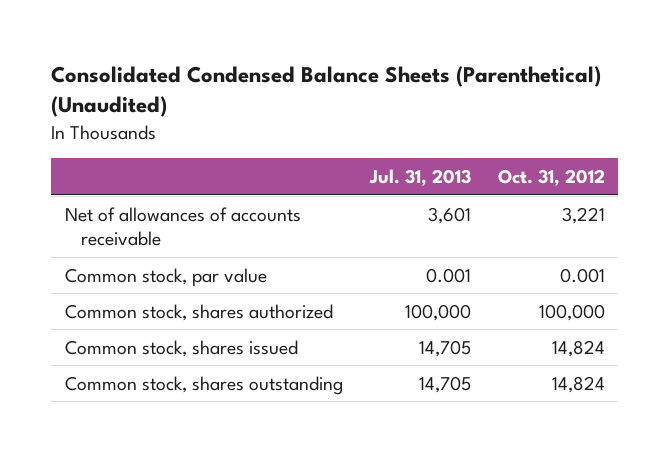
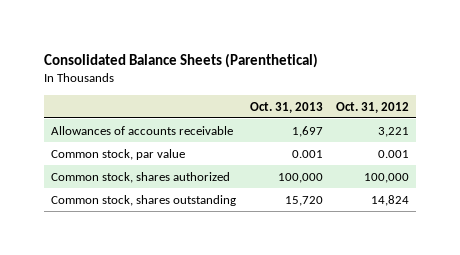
[51,65,602,118] Consolidated Condensed Balance Sheets (Parenthetical) (Unaudited) -> [44,52,319,68] Consolidated Balance Sheets (Parenthetical)
[368,168,471,186] Jul. 31, 2013 -> none
none -> [249,101,323,113] Oct. 31, 2013
[64,206,301,247] Net of allowances of accounts receivable -> [51,125,234,135] Allowances of accounts receivable
[64,339,298,357] Common stock, shares issued -> none

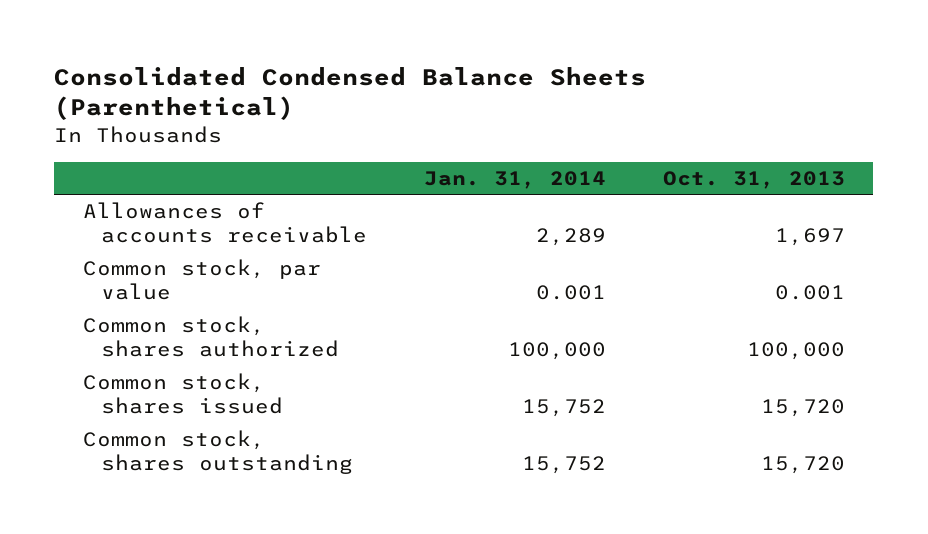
[44,52,319,68] Consolidated Balance Sheets (Parenthetical) -> [54,66,647,121] Consolidated Condensed Balance Sheets (Parenthetical)
[336,101,410,113] Oct. 31, 2012 -> none
none -> [423,170,606,189] Jan. 31, 2014
none -> [83,373,283,415] Common stock, shares issued

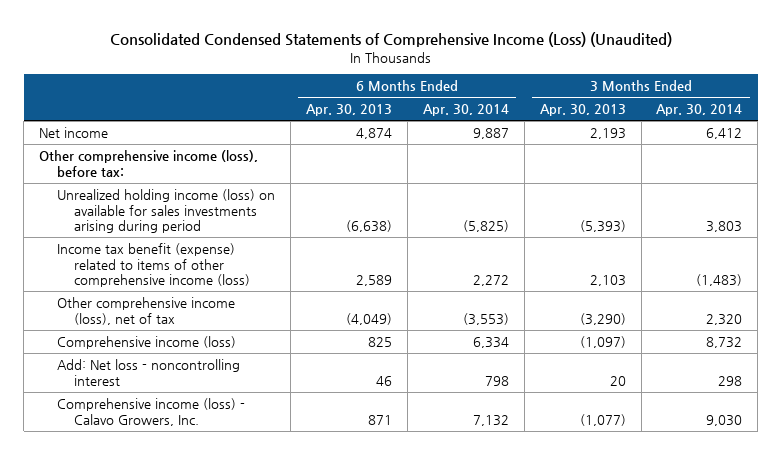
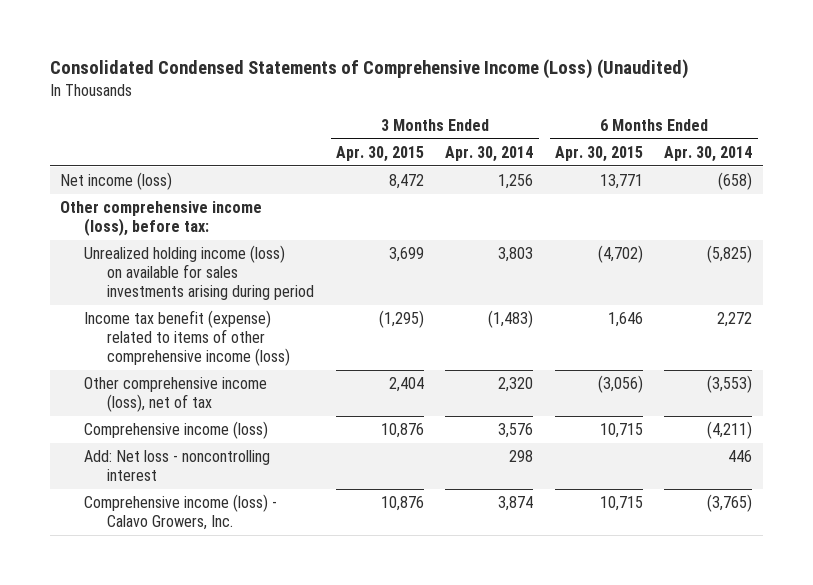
[305,104,392,117] Apr. 30, 2013 -> none
[539,104,626,117] Apr. 30, 2013 -> none
none -> [335,145,424,162] Apr. 30, 2015
none -> [554,145,643,162] Apr. 30, 2015
[39,126,109,138] Net income -> [60,172,173,191] Net income (loss)
[472,127,509,139] 9,887 -> [718,172,753,191] (658)
[706,127,743,139] 6,412 -> [498,174,534,190] 1,256
[472,336,509,348] 6,334 -> [707,421,753,440] (4,211)
[706,336,743,348] 8,732 -> [498,423,534,439] 3,576
[484,375,509,386] 798 -> [728,450,753,463] 446
[472,414,509,426] 7,132 -> [707,494,753,513] (3,765)
[706,414,743,426] 9,030 -> [498,496,534,512] 3,874

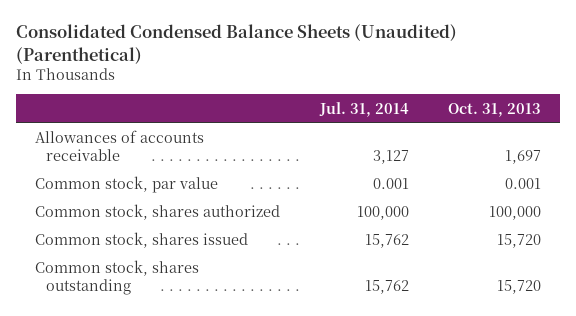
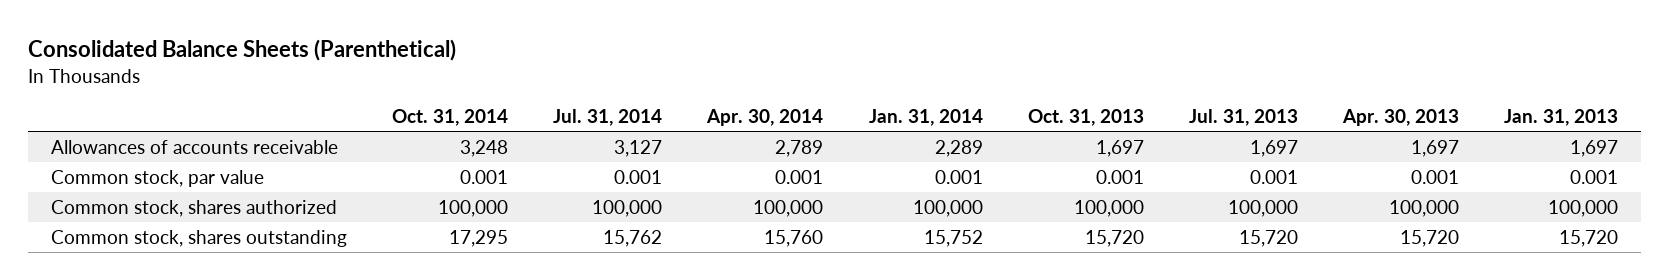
[15,24,457,64] Consolidated Condensed Balance Sheets (Unaudited) (Parenthetical) -> [28,39,457,62] Consolidated Balance Sheets (Parenthetical)
none -> [392,109,509,127] Oct. 31, 2014
none -> [706,109,824,127] Apr. 30, 2014
none -> [868,109,983,127] Jan. 31, 2014
none -> [1188,109,1298,127] Jul. 31, 2013
none -> [1342,109,1460,127] Apr. 30, 2013
none -> [1504,109,1619,127] Jan. 31, 2013
[35,232,249,249] Common stock, shares issued -> none

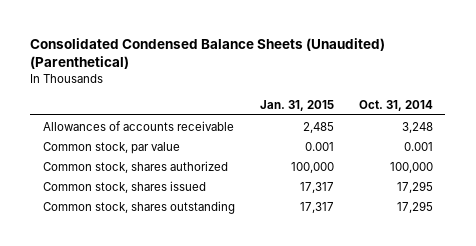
[28,39,457,62] Consolidated Balance Sheets (Parenthetical) -> [30,37,386,69] Consolidated Condensed Balance Sheets (Unaudited) (Parenthetical)
[553,109,663,127] Jul. 31, 2014 -> none
[706,109,824,127] Apr. 30, 2014 -> none
[868,109,983,127] Jan. 31, 2014 -> none
[1027,109,1144,127] Oct. 31, 2013 -> none
[1188,109,1298,127] Jul. 31, 2013 -> none
[1342,109,1460,127] Apr. 30, 2013 -> none
[1504,109,1619,127] Jan. 31, 2013 -> none
none -> [259,99,334,111] Jan. 31, 2015
none -> [42,180,206,193] Common stock, shares issued

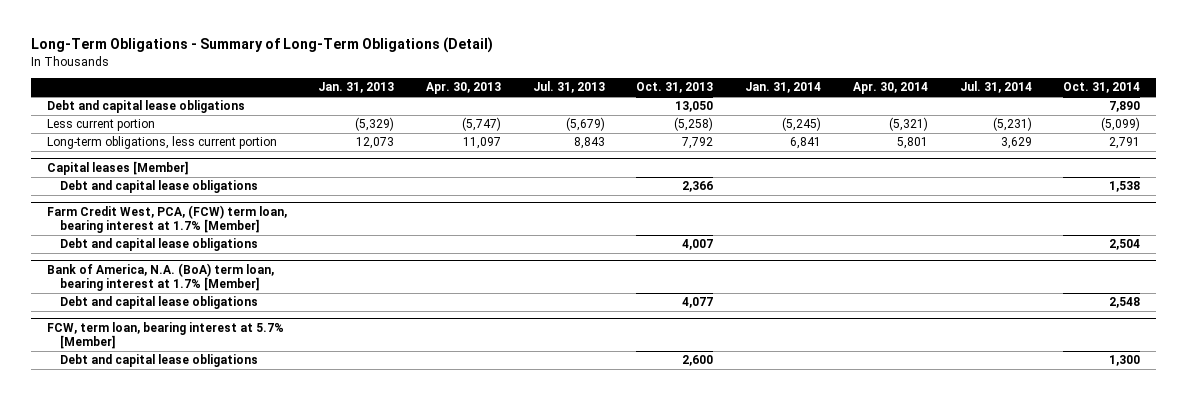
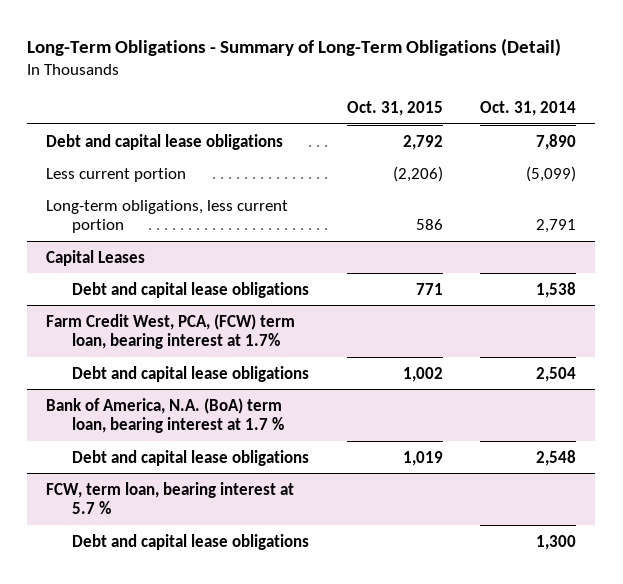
[318,82,395,94] Jan. 31, 2013 -> none
[426,82,502,95] Apr. 30, 2013 -> none
[532,81,605,94] Jul. 31, 2013 -> none
[636,82,714,94] Oct. 31, 2013 -> none
[745,82,822,94] Jan. 31, 2014 -> none
[852,82,928,95] Apr. 30, 2014 -> none
[959,81,1032,94] Jul. 31, 2014 -> none
none -> [346,100,443,116] Oct. 31, 2015
[46,160,188,175] Capital leases [Member] -> [46,249,146,266] Capital Leases
[46,204,287,234] Farm Credit West, PCA, (FCW) term loan, bearing interest at 1.7% [Member] -> [46,313,296,350] Farm Credit West, PCA, (FCW) term loan, bearing interest at 1.7%
[46,262,274,292] Bank of America, N.A. (BoA) term loan, bearing interest at 1.7% [Member] -> [46,397,284,434] Bank of America, N.A. (BoA) term loan, bearing interest at 1.7 %
[46,321,284,350] FCW, term loan, bearing interest at 5.7% [Member] -> [46,481,295,515] FCW, term loan, bearing interest at 5.7 %

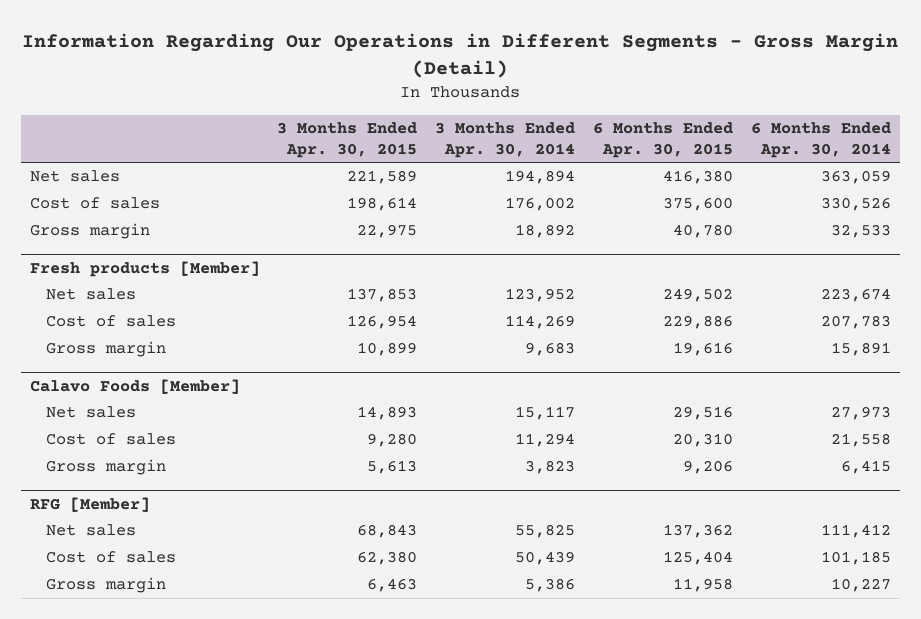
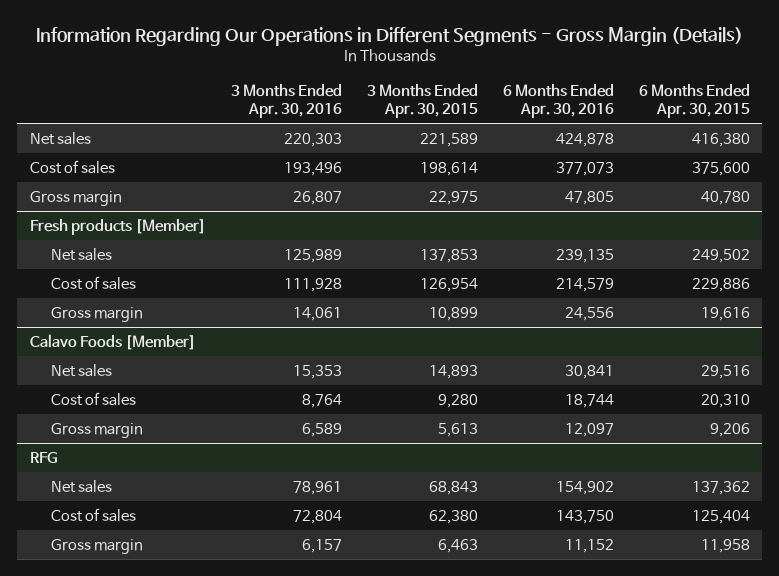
[22,33,899,79] Information Regarding Our Operations in Different Segments - Gross Margin (Detail) -> [35,26,743,46] Information Regarding Our Operations in Different Segments - Gross Margin (Details)
[435,122,576,158] 3 Months Ended Apr. 30, 2014 -> none
[750,122,891,158] 6 Months Ended Apr. 30, 2014 -> none
none -> [230,84,342,119] 3 Months Ended Apr. 30, 2016
none -> [502,84,614,119] 6 Months Ended Apr. 30, 2016
[29,496,150,512] RFG [Member] -> [29,451,58,463] RFG

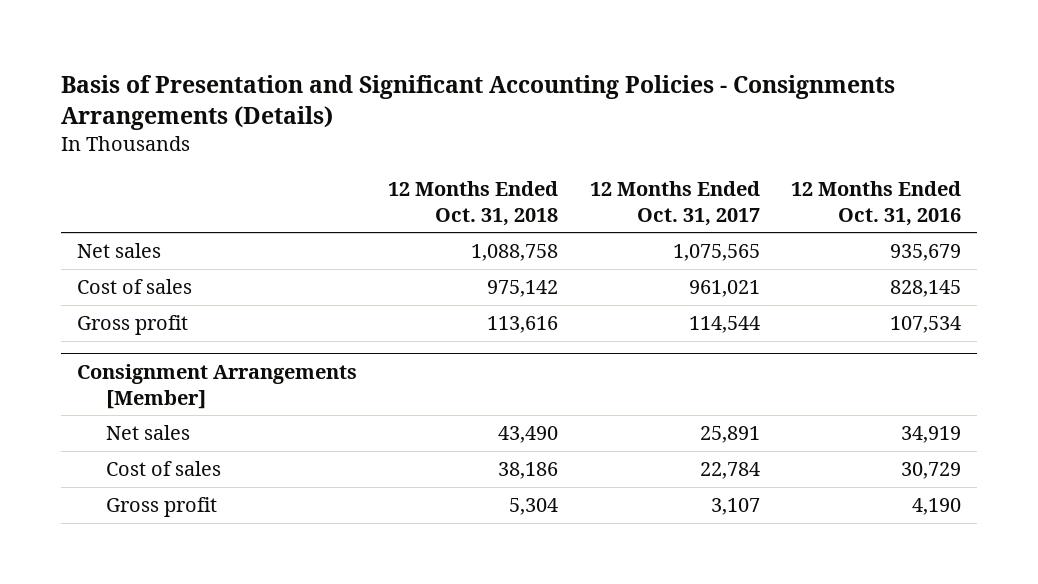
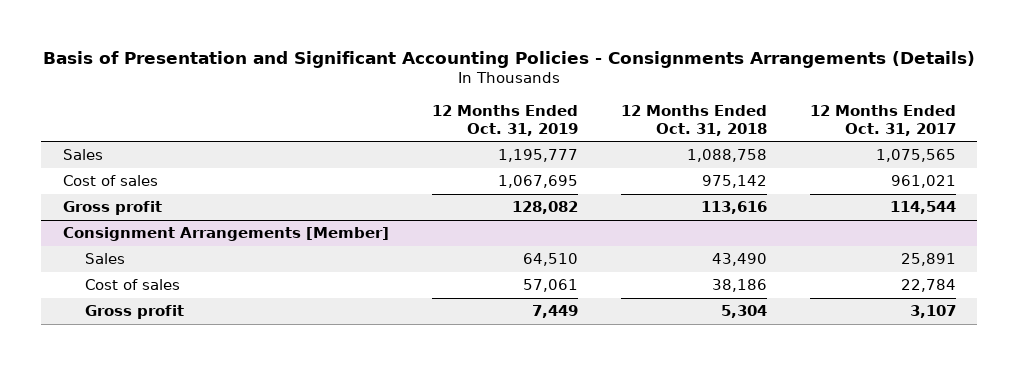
[791,180,962,226] 12 Months Ended Oct. 31, 2016 -> none
none -> [431,105,578,136] 12 Months Ended Oct. 31, 2019
[77,243,162,259] Net sales -> [62,149,103,161] Sales
[105,425,190,441] Net sales -> [85,253,126,265] Sales

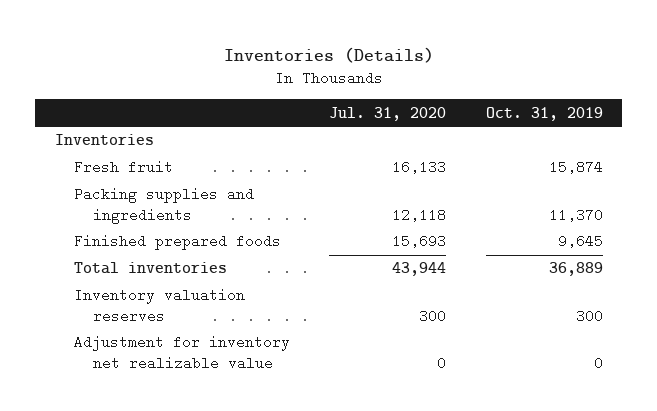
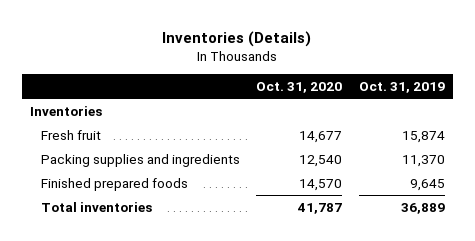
[329,106,447,121] Jul. 31, 2020 -> none
none -> [256,81,343,93] Oct. 31, 2020
[73,288,245,323] Inventory valuation reserves -> none
[73,335,290,370] Adjustment for inventory net realizable value -> none

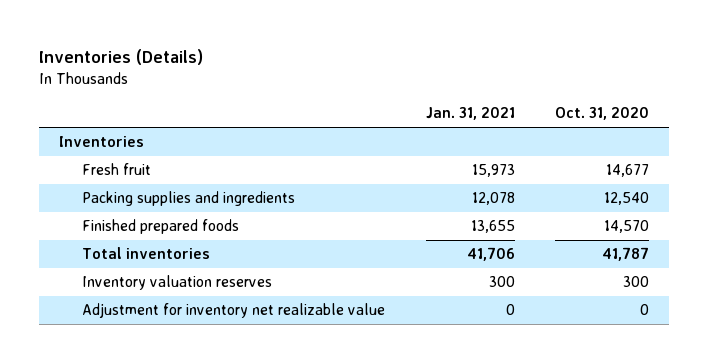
[358,81,445,93] Oct. 31, 2019 -> none
none -> [425,107,515,121] Jan. 31, 2021
none -> [82,275,273,291] Inventory valuation reserves
none -> [82,303,386,319] Adjustment for inventory net realizable value

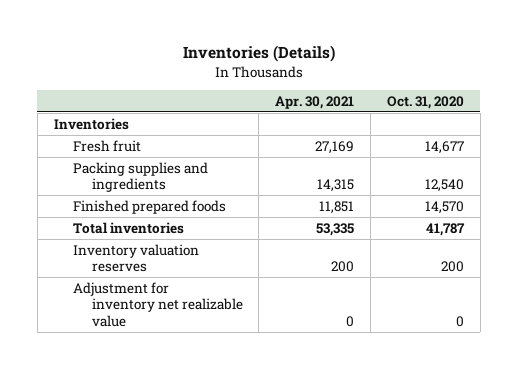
[425,107,515,121] Jan. 31, 2021 -> none
none -> [275,95,355,109] Apr. 30, 2021
[623,276,650,288] 300 -> [440,261,464,273] 200

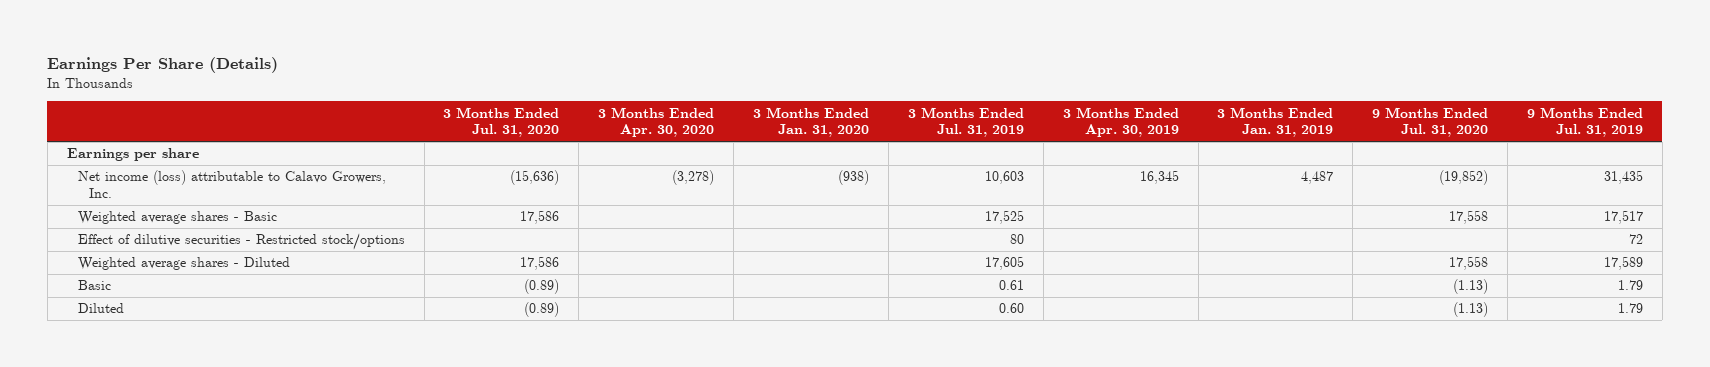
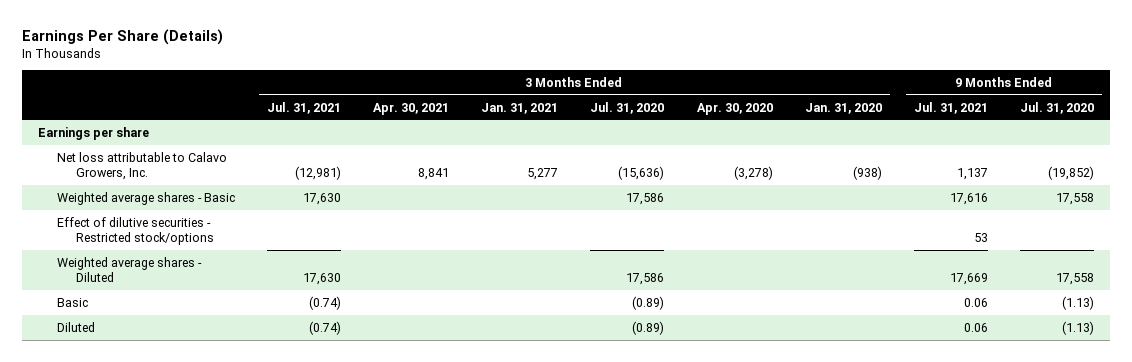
[907,106,1024,138] 3 Months Ended Jul. 31, 2019 -> none
[1062,106,1179,138] 3 Months Ended Apr. 30, 2019 -> none
[1217,106,1334,138] 3 Months Ended Jan. 31, 2019 -> none
[1527,106,1644,138] 9 Months Ended Jul. 31, 2019 -> none
none -> [266,101,341,114] Jul. 31, 2021
none -> [373,102,450,115] Apr. 30, 2021
none -> [481,102,559,114] Jan. 31, 2021
none -> [913,101,988,114] Jul. 31, 2021
[77,170,386,198] Net income (loss) attributable to Calavo Growers, Inc. -> [56,151,227,181] Net loss attributable to Calavo Growers, Inc.

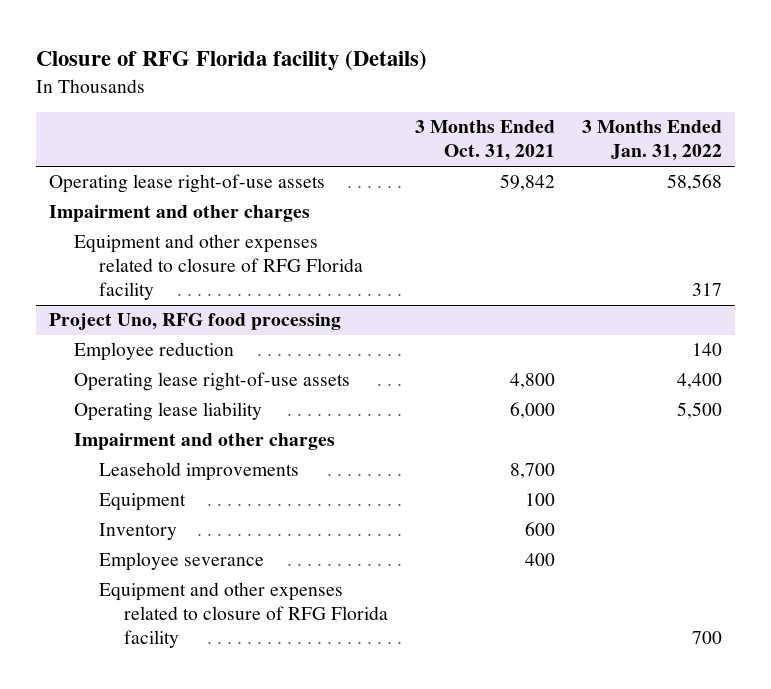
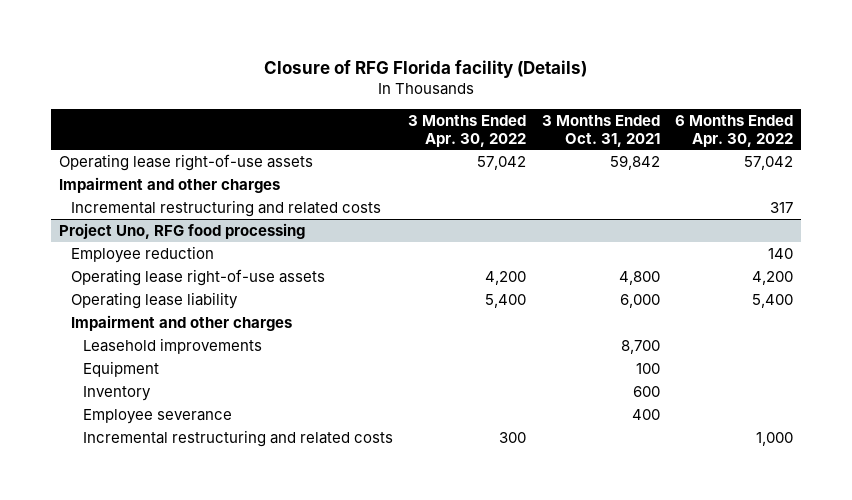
[581,120,722,162] 3 Months Ended Jan. 31, 2022 -> none
none -> [408,115,527,147] 3 Months Ended Apr. 30, 2022
none -> [674,115,793,147] 6 Months Ended Apr. 30, 2022
[74,234,364,301] Equipment and other expenses related to closure of RFG Florida facility -> [70,199,381,217] Incremental restructuring and related costs
[99,582,389,649] Equipment and other expenses related to closure of RFG Florida facility -> [82,429,393,447] Incremental restructuring and related costs

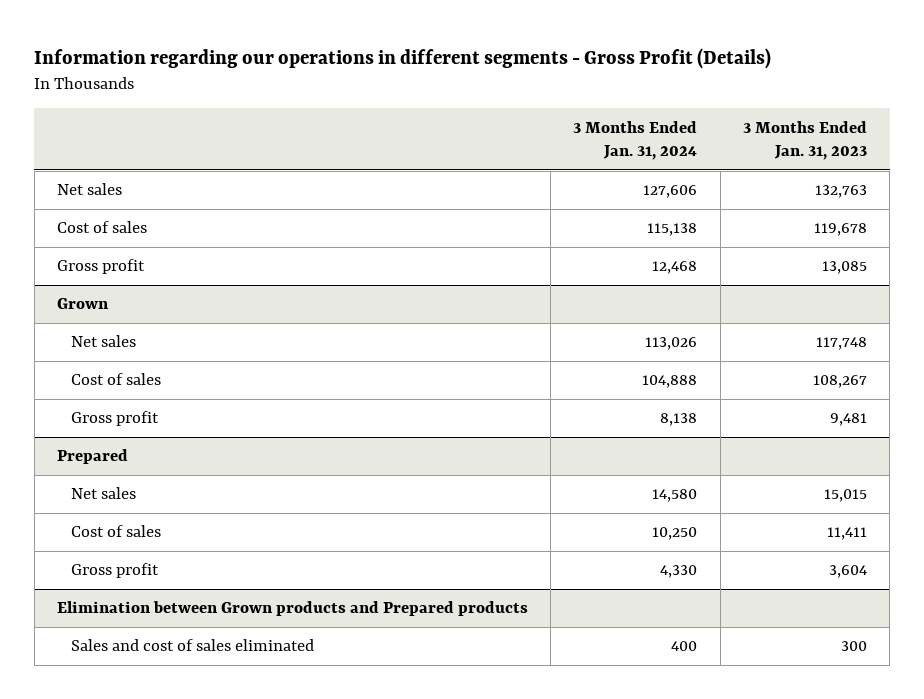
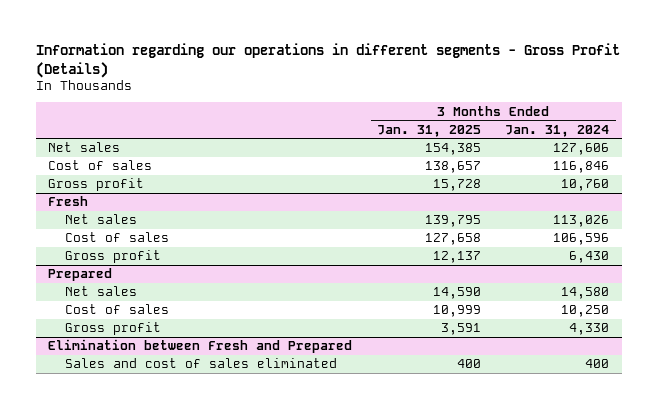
[742,120,867,161] 3 Months Ended Jan. 31, 2023 -> none
none -> [376,124,481,137] Jan. 31, 2025
[57,298,110,310] Grown -> none
[647,223,698,237] 115,138 -> [553,161,610,174] 116,846
[652,261,698,275] 12,468 -> [561,179,610,192] 10,760
none -> [47,196,88,207] Fresh
[642,375,698,389] 104,888 -> [553,233,610,246] 106,596
[660,413,698,427] 8,138 -> [569,251,610,264] 6,430
[57,601,529,617] Elimination between Grown products and Prepared products -> [47,339,352,354] Elimination between Fresh and Prepared

